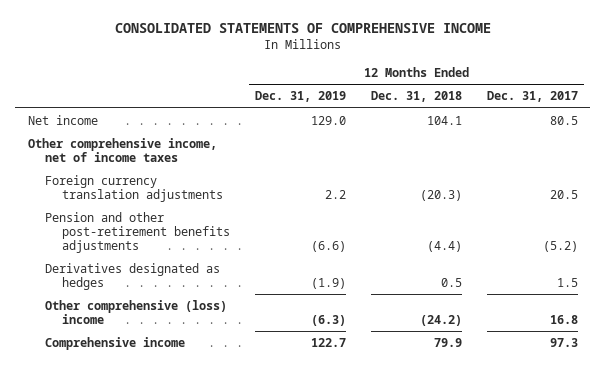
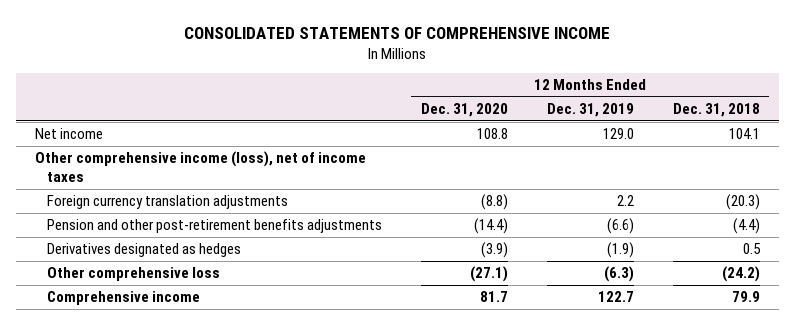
[487,91,579,103] Dec. 31, 2017 -> none
none -> [421,103,509,118] Dec. 31, 2020
[27,137,217,162] Other comprehensive income, net of income taxes -> [35,151,367,183] Other comprehensive income (loss), net of income taxes
[44,299,227,324] Other comprehensive (loss) income -> [47,267,221,282] Other comprehensive loss

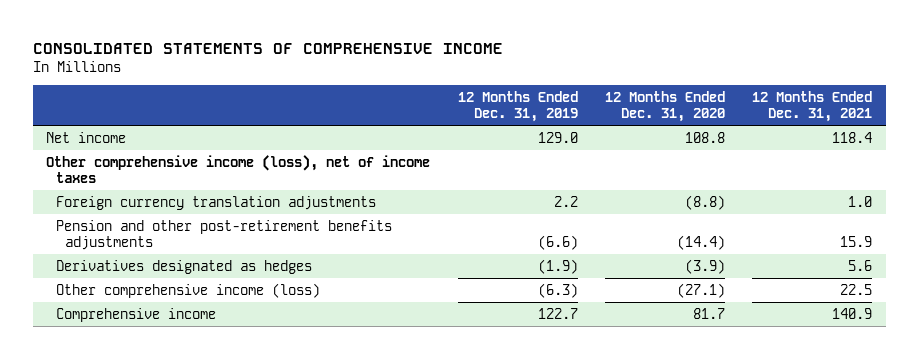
[672,103,760,118] Dec. 31, 2018 -> none
none -> [752,90,873,123] 12 Months Ended Dec. 31, 2021
[47,267,221,282] Other comprehensive loss -> [55,282,320,298] Other comprehensive income (loss)

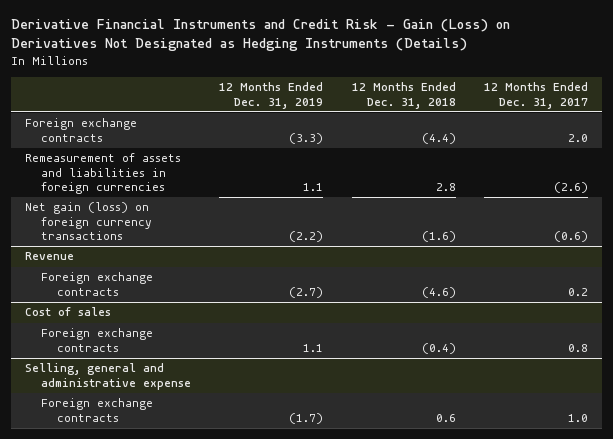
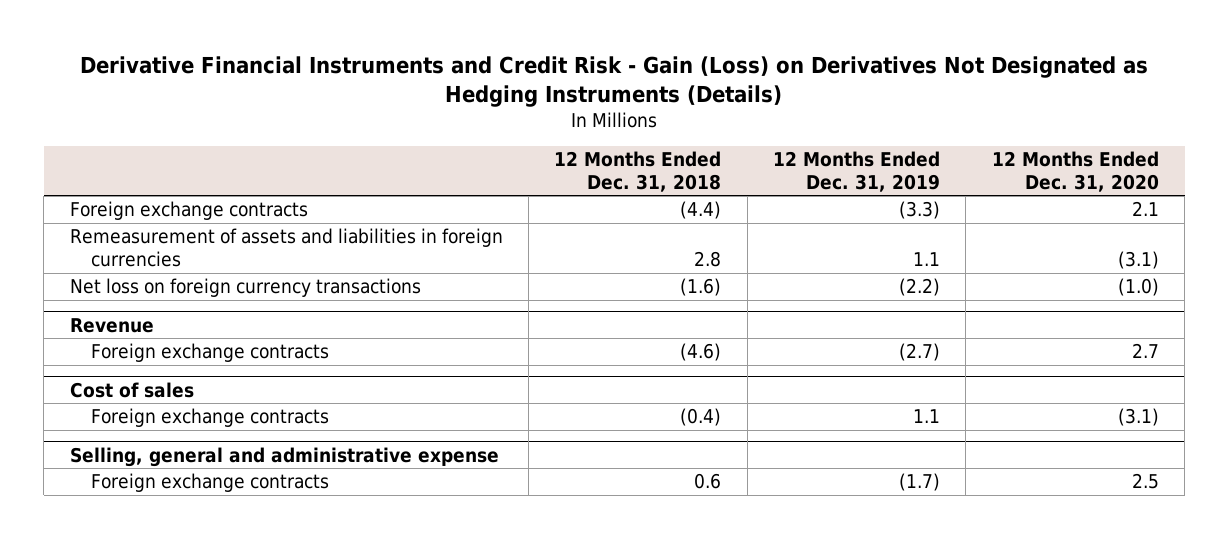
[483,82,588,109] 12 Months Ended Dec. 31, 2017 -> none
none -> [991,151,1159,192] 12 Months Ended Dec. 31, 2020
[24,202,152,240] Net gain (loss) on foreign currency transactions -> [69,278,421,298] Net loss on foreign currency transactions

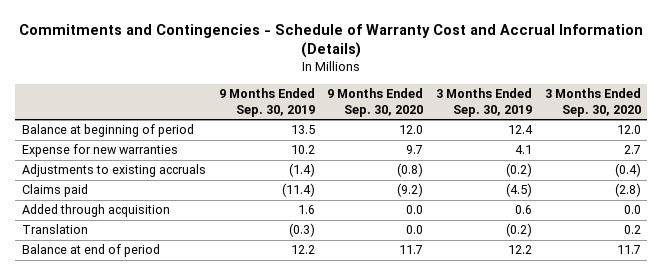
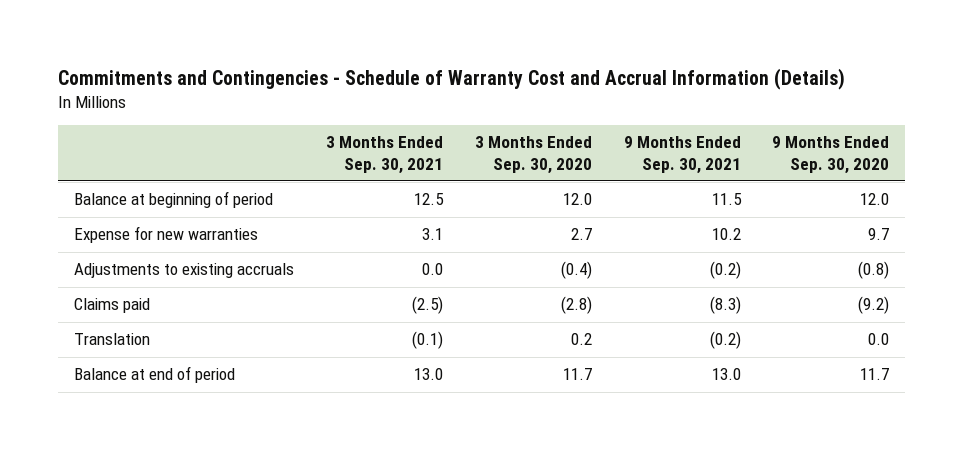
[218,88,315,117] 9 Months Ended Sep. 30, 2019 -> none
[436,88,533,117] 3 Months Ended Sep. 30, 2019 -> none
none -> [325,136,443,174] 3 Months Ended Sep. 30, 2021
none -> [623,136,741,174] 9 Months Ended Sep. 30, 2021
[21,204,170,218] Added through acquisition -> none

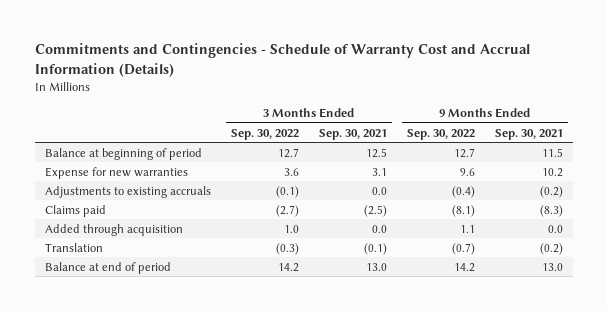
[474,136,592,174] 3 Months Ended Sep. 30, 2020 -> none
[772,136,890,174] 9 Months Ended Sep. 30, 2020 -> none
none -> [230,128,299,140] Sep. 30, 2022
none -> [406,128,475,140] Sep. 30, 2022
none -> [44,223,183,236] Added through acquisition

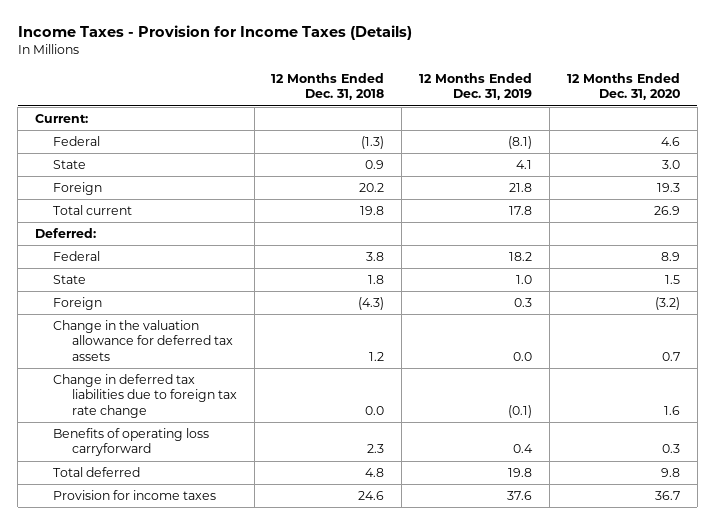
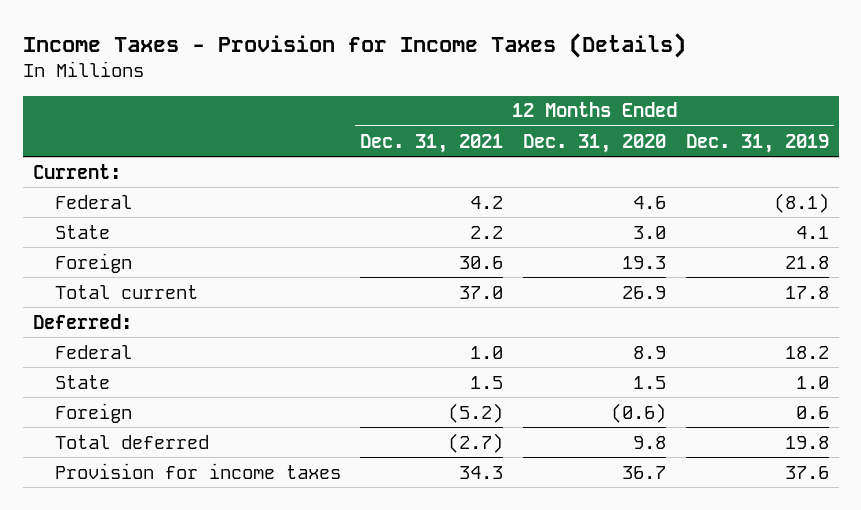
[271,73,385,101] 12 Months Ended Dec. 31, 2018 -> none
none -> [360,133,504,153] Dec. 31, 2021
[53,320,233,361] Change in the valuation allowance for deferred tax assets -> none
[53,374,237,418] Change in deferred tax liabilities due to foreign tax rate change -> none
[53,428,210,457] Benefits of operating loss carryforward -> none
[514,298,533,308] 0.3 -> [795,405,829,419] 0.6
[655,297,681,311] (3.2) -> [611,402,667,423] (0.6)

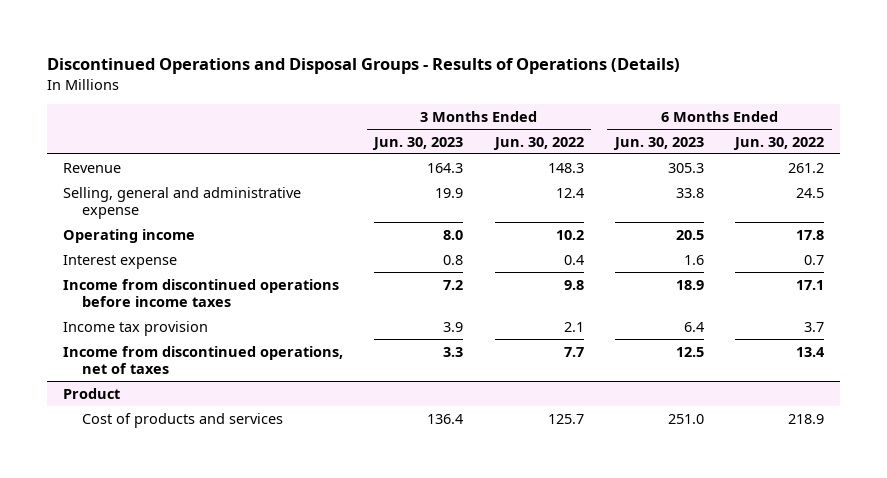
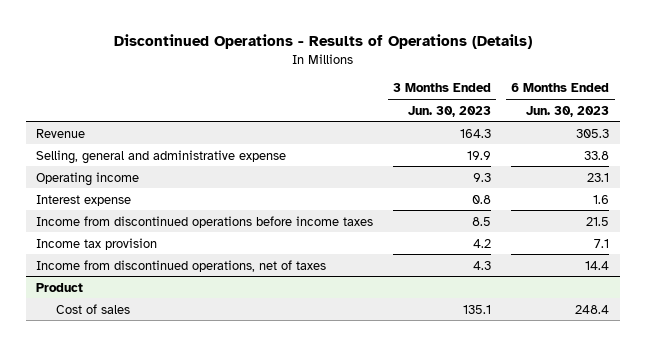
[47,58,681,75] Discontinued Operations and Disposal Groups - Results of Operations (Details) -> [113,34,532,50] Discontinued Operations - Results of Operations (Details)
[492,136,584,150] Jun. 30, 2022 -> none
[733,136,825,150] Jun. 30, 2022 -> none
[443,229,464,240] 8.0 -> [473,172,492,182] 9.3
[675,229,704,240] 20.5 -> [587,172,610,182] 23.1
[443,279,464,290] 7.2 -> [472,216,492,226] 8.5
[675,279,704,290] 18.9 -> [586,216,610,226] 21.5
[443,321,464,332] 3.9 -> [473,238,492,248] 4.2
[683,321,704,332] 6.4 -> [594,238,610,248] 7.1
[443,346,464,357] 3.3 -> [473,260,492,270] 4.3
[675,346,704,357] 12.5 -> [585,260,610,270] 14.4
[82,412,284,428] Cost of products and services -> [56,303,131,314] Cost of sales
[427,413,464,424] 136.4 -> [463,304,492,314] 135.1
[667,413,704,424] 251.0 -> [575,304,610,314] 248.4

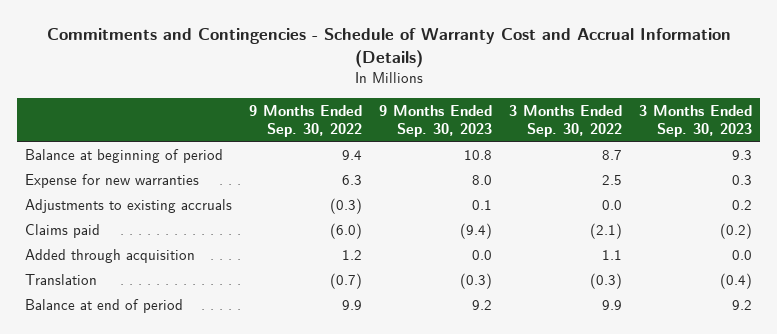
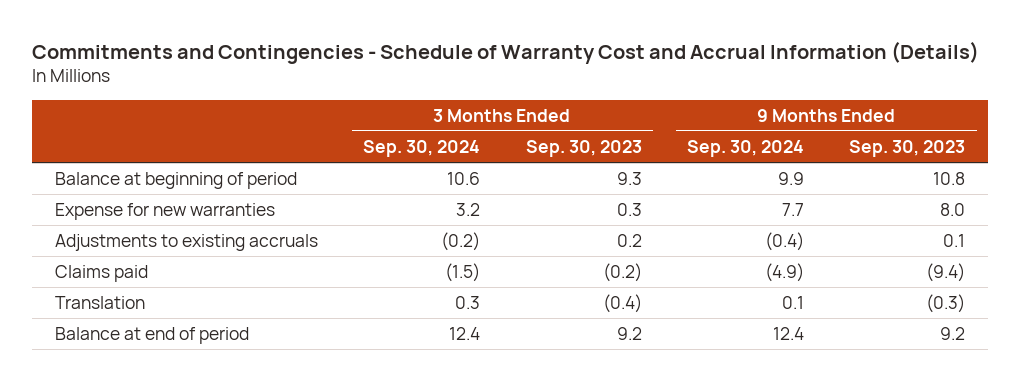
[249,104,363,138] 9 Months Ended Sep. 30, 2022 -> none
[509,104,623,138] 3 Months Ended Sep. 30, 2022 -> none
none -> [363,139,481,157] Sep. 30, 2024
none -> [686,139,804,157] Sep. 30, 2024
[25,248,196,263] Added through acquisition -> none

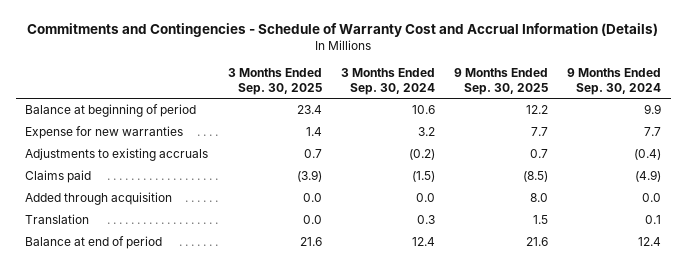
[525,139,642,157] Sep. 30, 2023 -> none
[849,139,966,157] Sep. 30, 2023 -> none
none -> [227,68,322,95] 3 Months Ended Sep. 30, 2025
none -> [454,68,549,95] 9 Months Ended Sep. 30, 2025
none -> [25,192,173,206] Added through acquisition

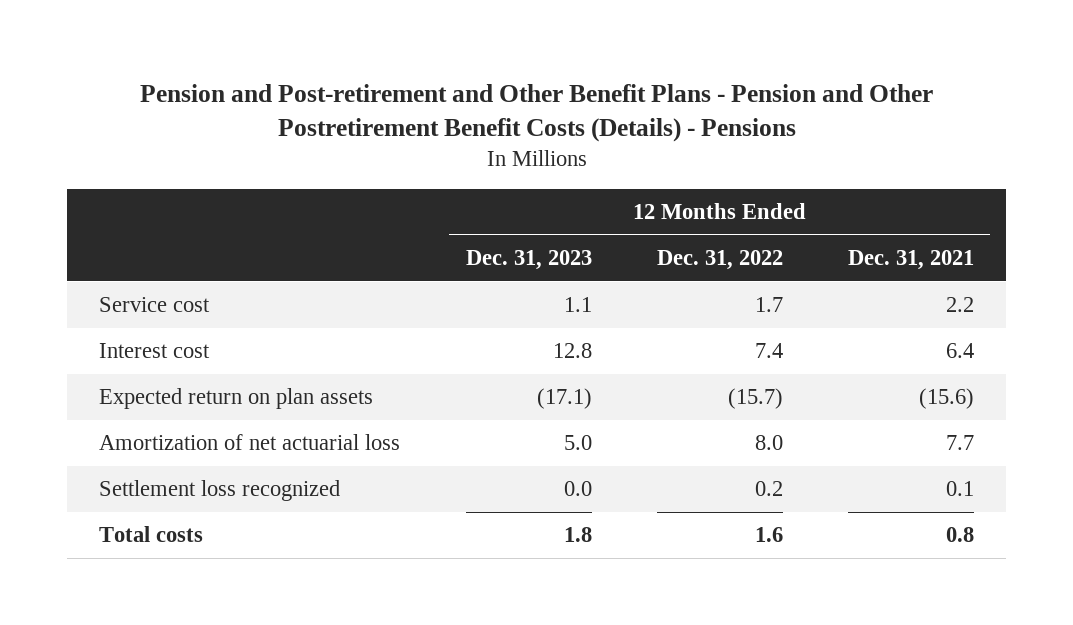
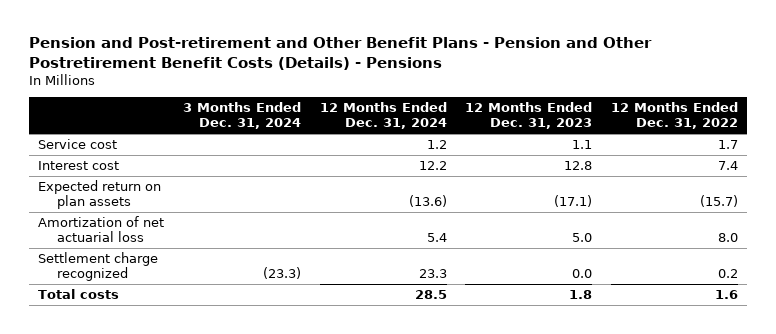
[847,249,974,270] Dec. 31, 2021 -> none
none -> [182,102,301,130] 3 Months Ended Dec. 31, 2024
none -> [319,102,447,130] 12 Months Ended Dec. 31, 2024
[99,480,341,502] Settlement loss recognized -> [38,251,159,281] Settlement charge recognized

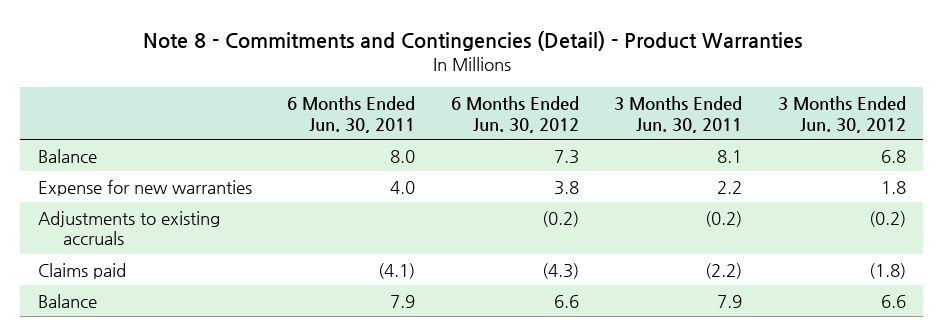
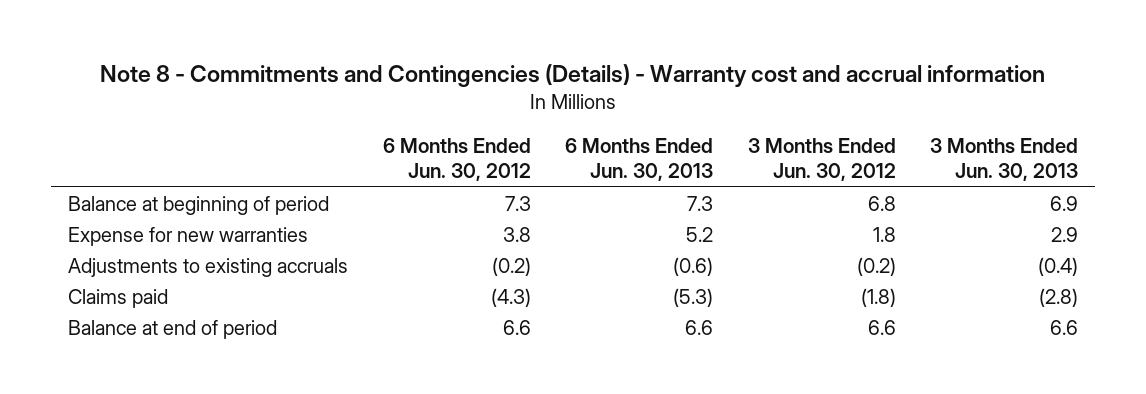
[142,30,802,51] Note 8 - Commitments and Contingencies (Detail) - Product Warranties -> [100,64,1046,88] Note 8 - Commitments and Contingencies (Details) - Warranty cost and accrual information
[287,95,416,133] 6 Months Ended Jun. 30, 2011 -> none
[614,95,743,133] 3 Months Ended Jun. 30, 2011 -> none
none -> [565,137,714,182] 6 Months Ended Jun. 30, 2013
none -> [930,137,1079,182] 3 Months Ended Jun. 30, 2013
[37,148,97,163] Balance -> [68,196,330,216] Balance at beginning of period
[37,293,97,308] Balance -> [68,320,278,340] Balance at end of period

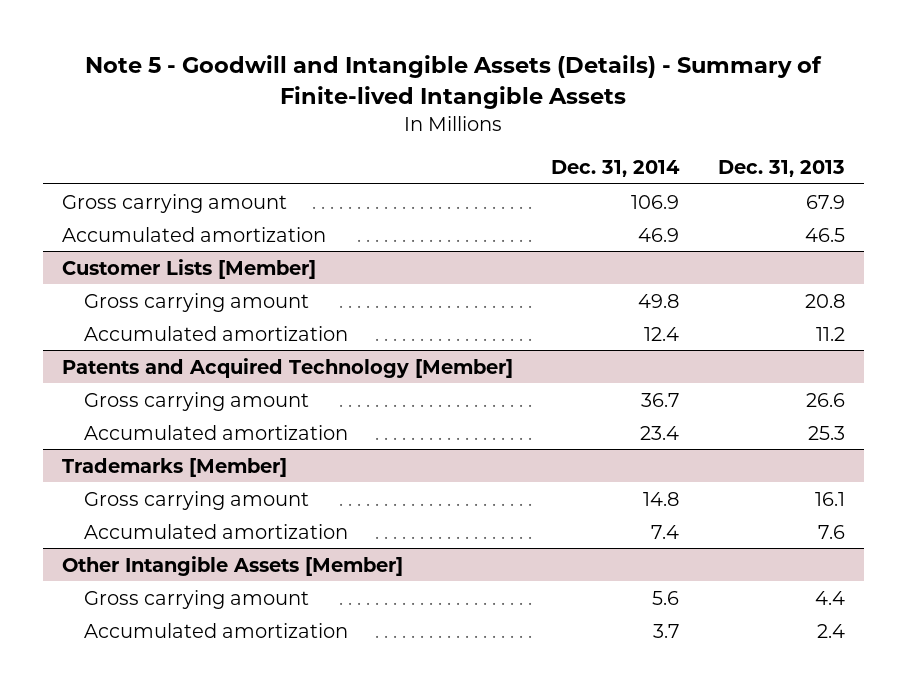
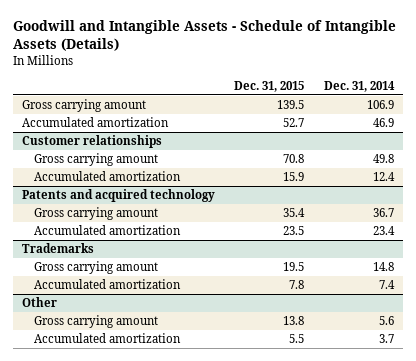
[85,55,823,110] Note 5 - Goodwill and Intangible Assets (Details) - Summary of Finite-lived Intangible Assets -> [12,19,396,51] Goodwill and Intangible Assets - Schedule of Intangible Assets (Details)
[717,160,845,178] Dec. 31, 2013 -> none
none -> [234,80,305,92] Dec. 31, 2015
[61,258,316,279] Customer Lists [Member] -> [22,135,163,149] Customer relationships
[61,357,513,378] Patents and Acquired Technology [Member] -> [22,189,216,203] Patents and acquired technology
[61,457,287,477] Trademarks [Member] -> [22,243,95,254] Trademarks
[61,555,403,576] Other Intangible Assets [Member] -> [22,297,58,308] Other

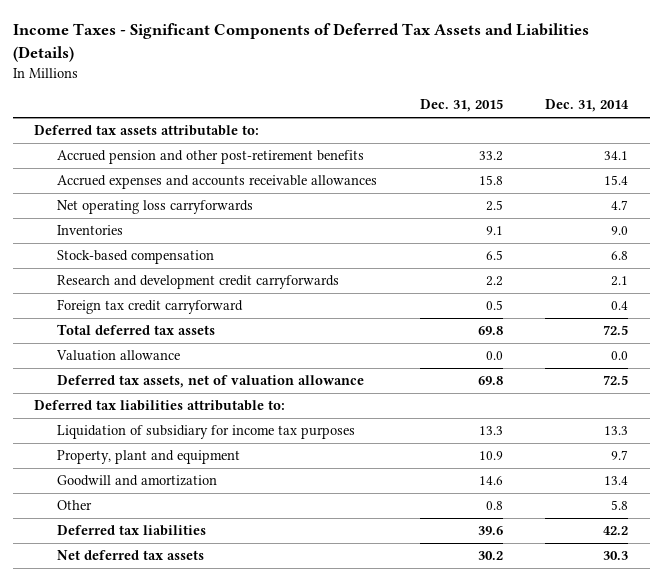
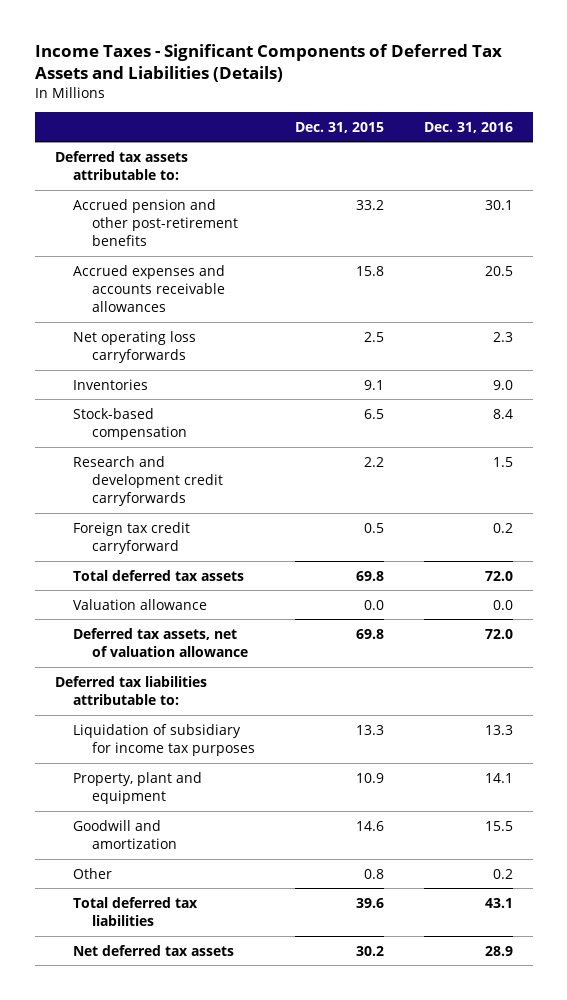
[545,99,630,113] Dec. 31, 2014 -> none
none -> [423,121,513,133] Dec. 31, 2016
[56,525,206,537] Deferred tax liabilities -> [73,896,199,926] Total deferred tax liabilities

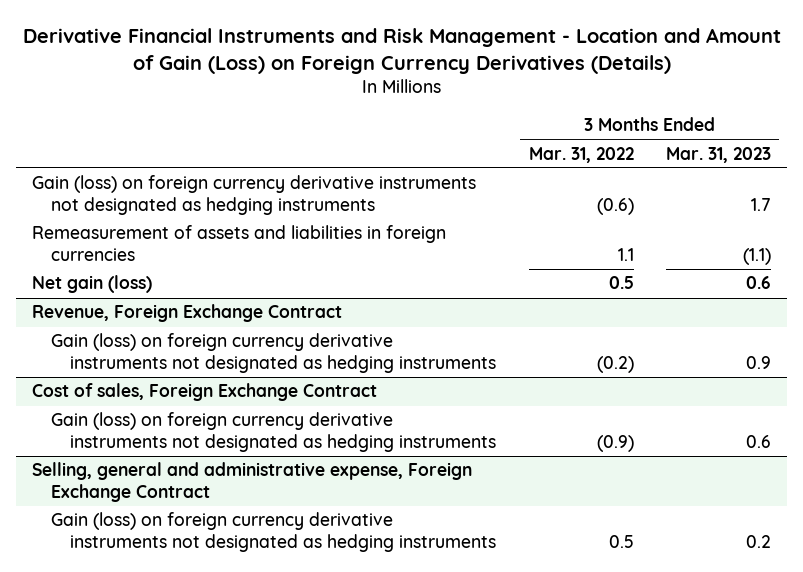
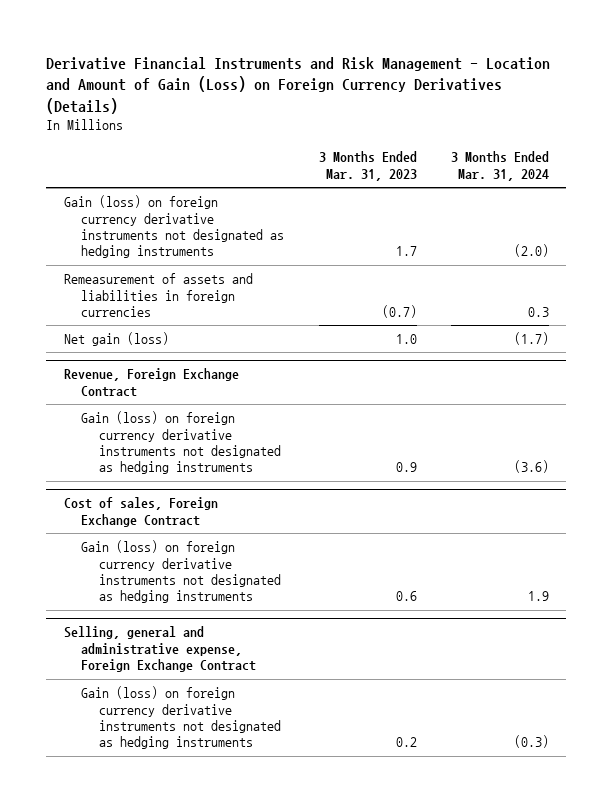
[528,146,634,163] Mar. 31, 2022 -> none
none -> [450,151,549,181] 3 Months Ended Mar. 31, 2024
[742,247,771,265] (1.1) -> [381,304,417,318] (0.7)
[745,276,771,290] 0.6 -> [395,334,417,345] 1.0

